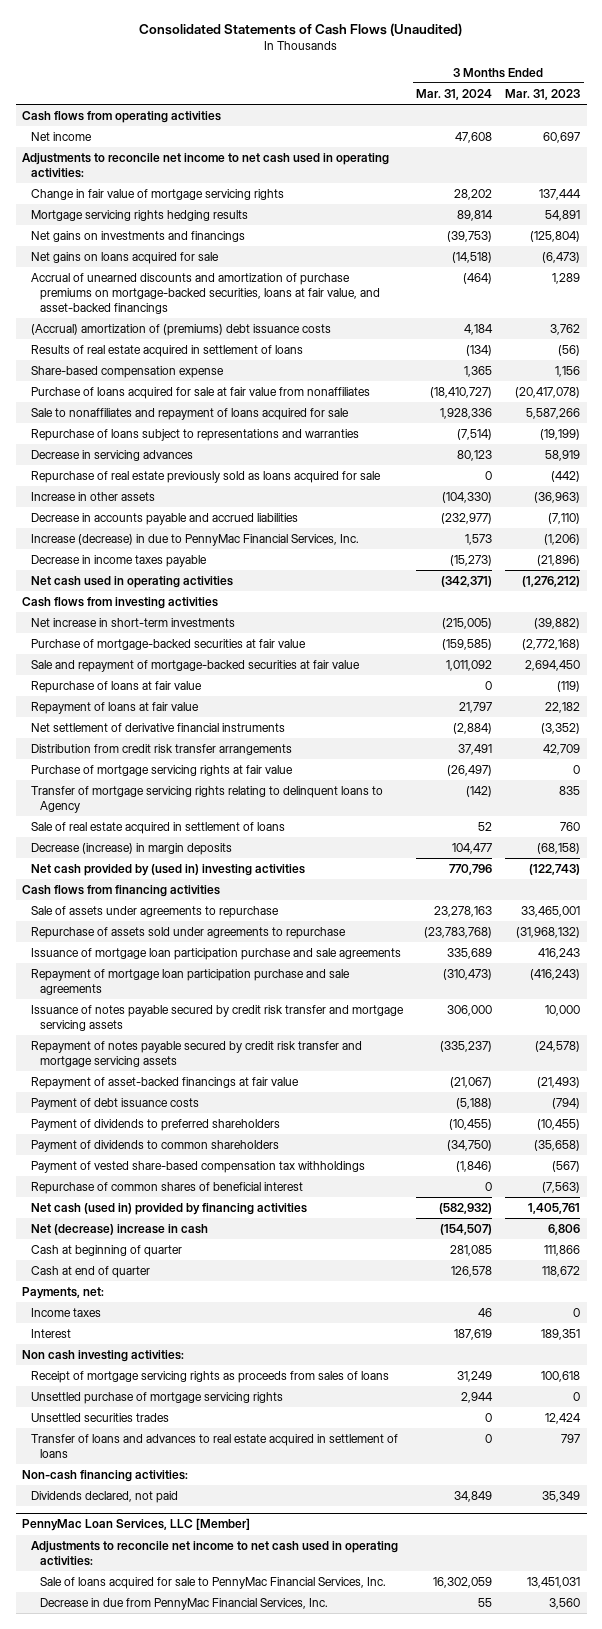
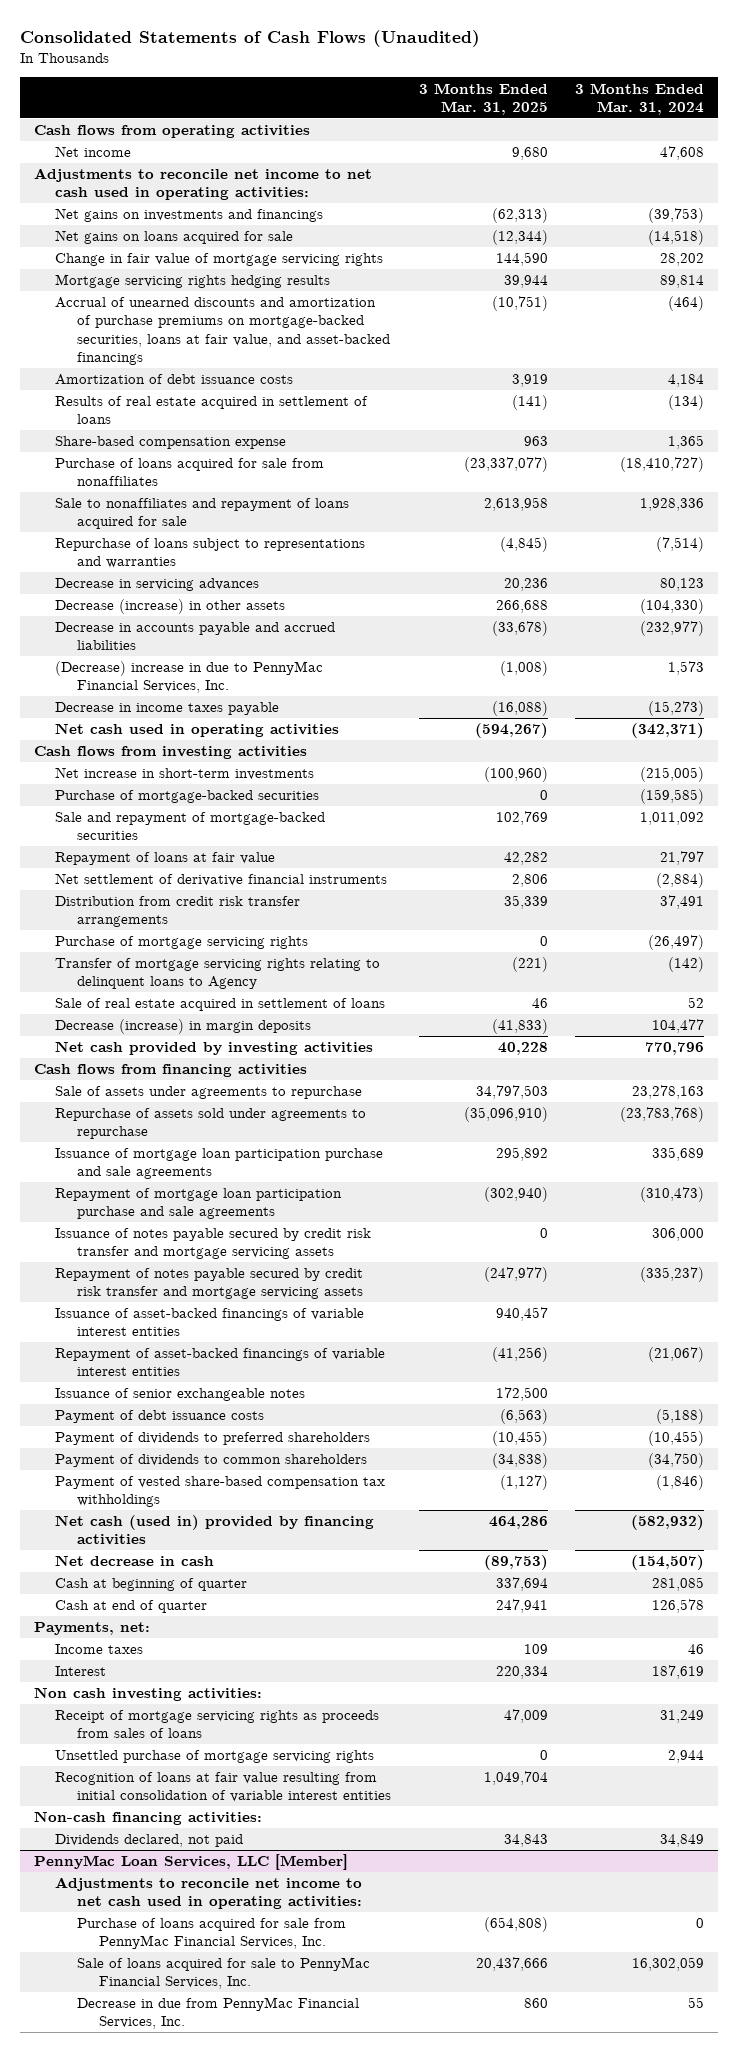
[505,88,581,100] Mar. 31, 2023 -> none
none -> [418,82,548,115] 3 Months Ended Mar. 31, 2025
[31,188,285,200] Change in fair value of mortgage servicing rights -> [55,253,384,267] Change in fair value of mortgage servicing rights
[31,209,249,221] Mortgage servicing rights hedging results -> [55,274,331,289] Mortgage servicing rights hedging results
[31,323,332,336] (Accrual) amortization of (premiums) debt issuance costs -> [55,374,294,386] Amortization of debt issuance costs
[31,386,371,399] Purchase of loans acquired for sale at fair value from nonaffiliates -> [55,458,325,487] Purchase of loans acquired for sale from nonaffiliates
[31,470,382,483] Repurchase of real estate previously sold as loans acquired for sale -> none
[31,491,156,501] Increase in other assets -> [55,599,286,615] Decrease (increase) in other assets
[31,533,360,546] Increase (decrease) in due to PennyMac Financial Services, Inc. -> [55,661,324,694] (Decrease) increase in due to PennyMac Financial Services, Inc.
[31,680,203,693] Repurchase of loans at fair value -> none
[31,638,307,650] Purchase of mortgage-backed securities at fair value -> [55,790,320,804] Purchase of mortgage-backed securities
[31,659,361,672] Sale and repayment of mortgage-backed securities at fair value -> [55,812,326,841] Sale and repayment of mortgage-backed securities
[31,764,294,776] Purchase of mortgage servicing rights at fair value -> [55,936,309,950] Purchase of mortgage servicing rights
[31,863,306,876] Net cash provided by (used in) investing activities -> [55,1041,374,1056] Net cash provided by investing activities
none -> [55,1308,365,1337] Issuance of asset-backed financings of variable interest entities
[31,1076,300,1089] Repayment of asset-backed financings at fair value -> [55,1348,386,1377] Repayment of asset-backed financings of variable interest entities
none -> [55,1388,306,1402] Issuance of senior exchangeable notes
[31,1181,304,1194] Repurchase of common shares of beneficial interest -> none
[31,1223,209,1235] Net (decrease) increase in cash -> [55,1555,215,1567] Net decrease in cash
[31,1412,170,1422] Unsettled securities trades -> none
[31,1433,399,1458] Transfer of loans and advances to real estate acquired in settlement of loans -> none
none -> [55,1772,392,1803] Recognition of loans at fair value resulting from initial consolidation of variable interest entities
none -> [77,1918,347,1950] Purchase of loans acquired for sale from PennyMac Financial Services, Inc.

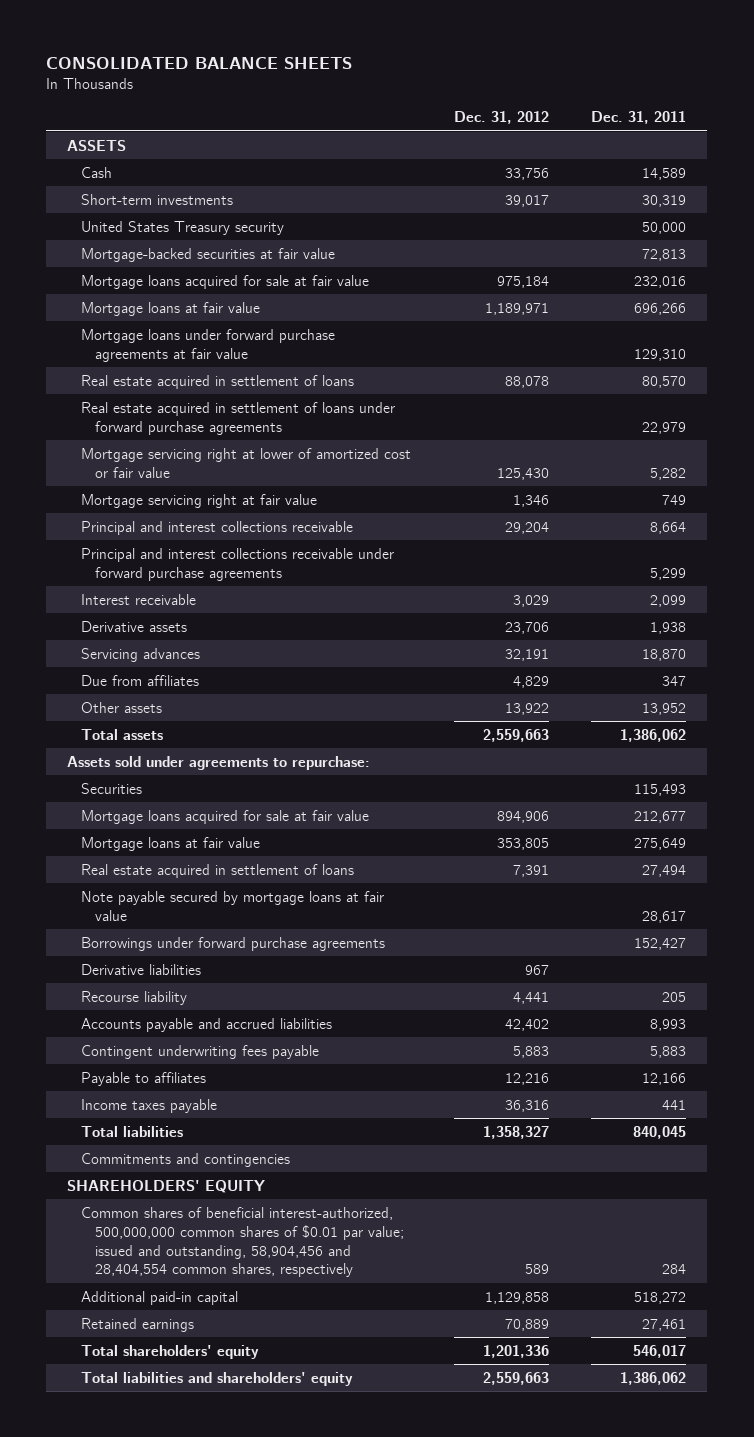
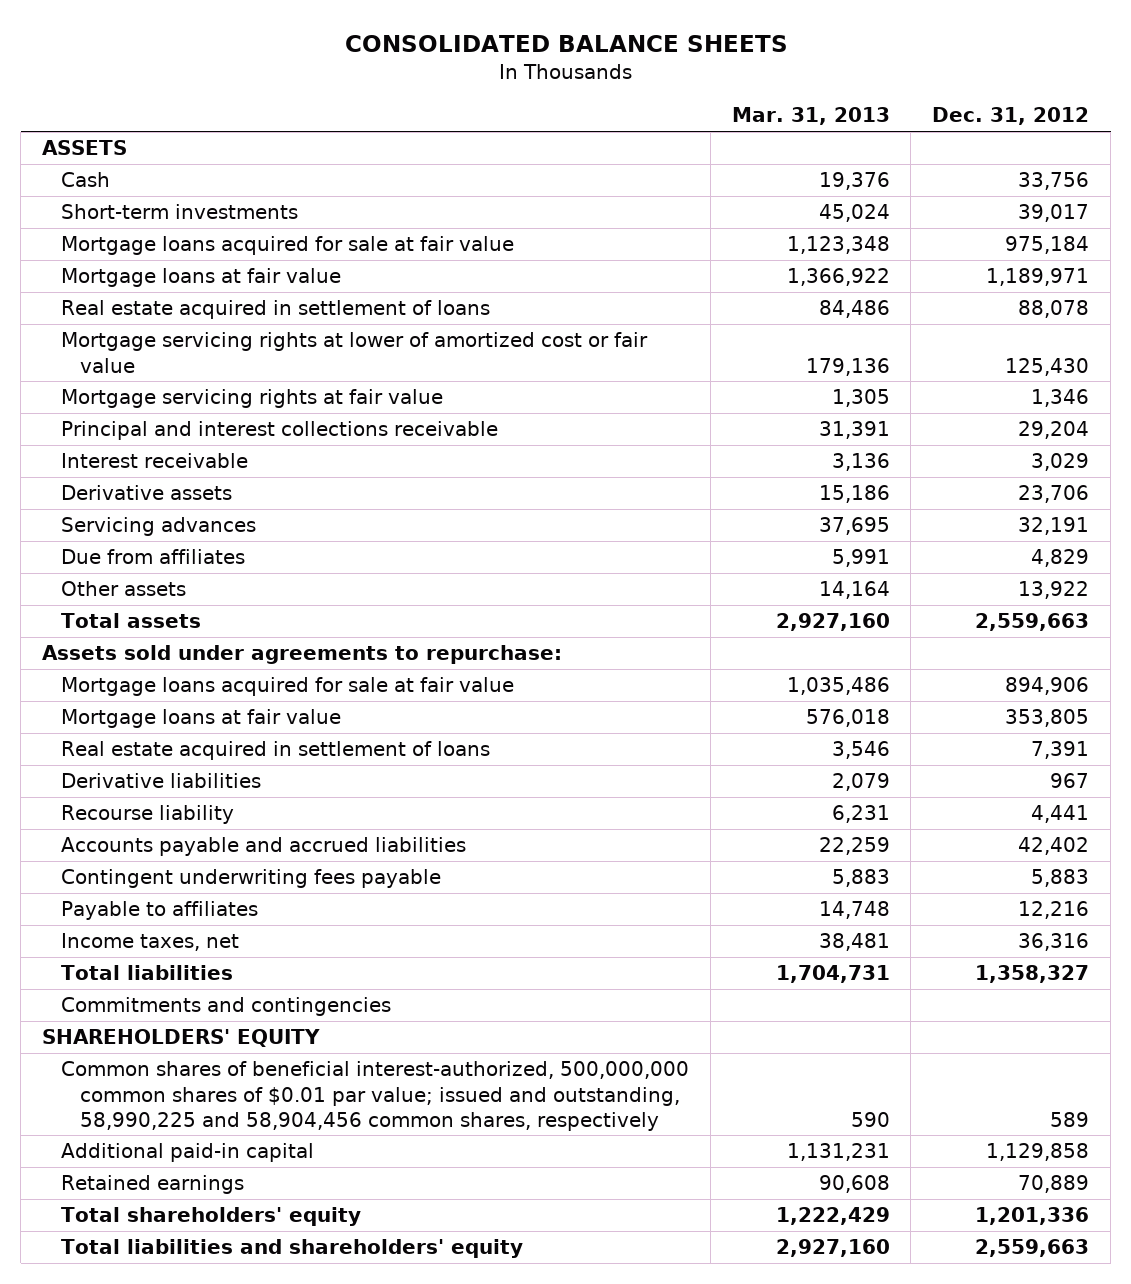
[591,111,687,125] Dec. 31, 2011 -> none
none -> [731,107,890,126] Mar. 31, 2013
[81,220,285,235] United States Treasury security -> none
[81,247,336,262] Mortgage-backed securities at fair value -> none
[81,328,336,362] Mortgage loans under forward purchase agreements at fair value -> none
[81,401,396,435] Real estate acquired in settlement of loans under forward purchase agreements -> none
[81,447,412,478] Mortgage servicing right at lower of amortized cost or fair value -> [60,332,648,373] Mortgage servicing rights at lower of amortized cost or fair value
[81,493,318,508] Mortgage servicing right at fair value -> [60,389,443,409] Mortgage servicing rights at fair value
[81,547,395,581] Principal and interest collections receivable under forward purchase agreements -> none
[81,782,143,794] Securities -> none
[81,890,385,921] Note payable secured by mortgage loans at fair value -> none
[81,936,386,951] Borrowings under forward purchase agreements -> none
[81,1098,218,1113] Income taxes payable -> [60,933,239,952] Income taxes, net
[81,1206,405,1278] Common shares of beneficial interest-authorized, 500,000,000 common shares of $0.01 par value; issued and outstanding, 58,904,456 and 28,404,554 common shares, respectively -> [60,1061,689,1131] Common shares of beneficial interest-authorized, 500,000,000 common shares of $0.01 par value; issued and outstanding, 58,990,225 and 58,904,456 common shares, respectively

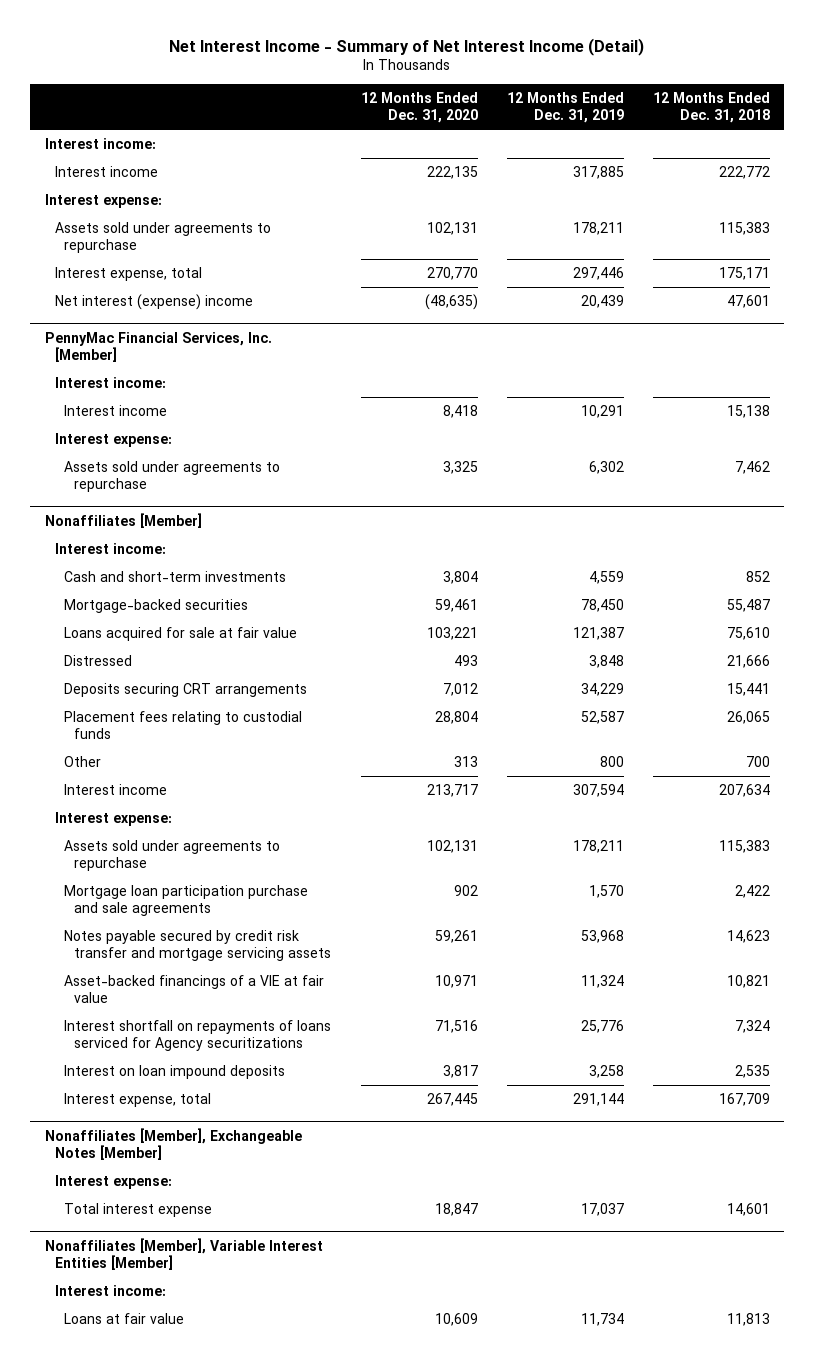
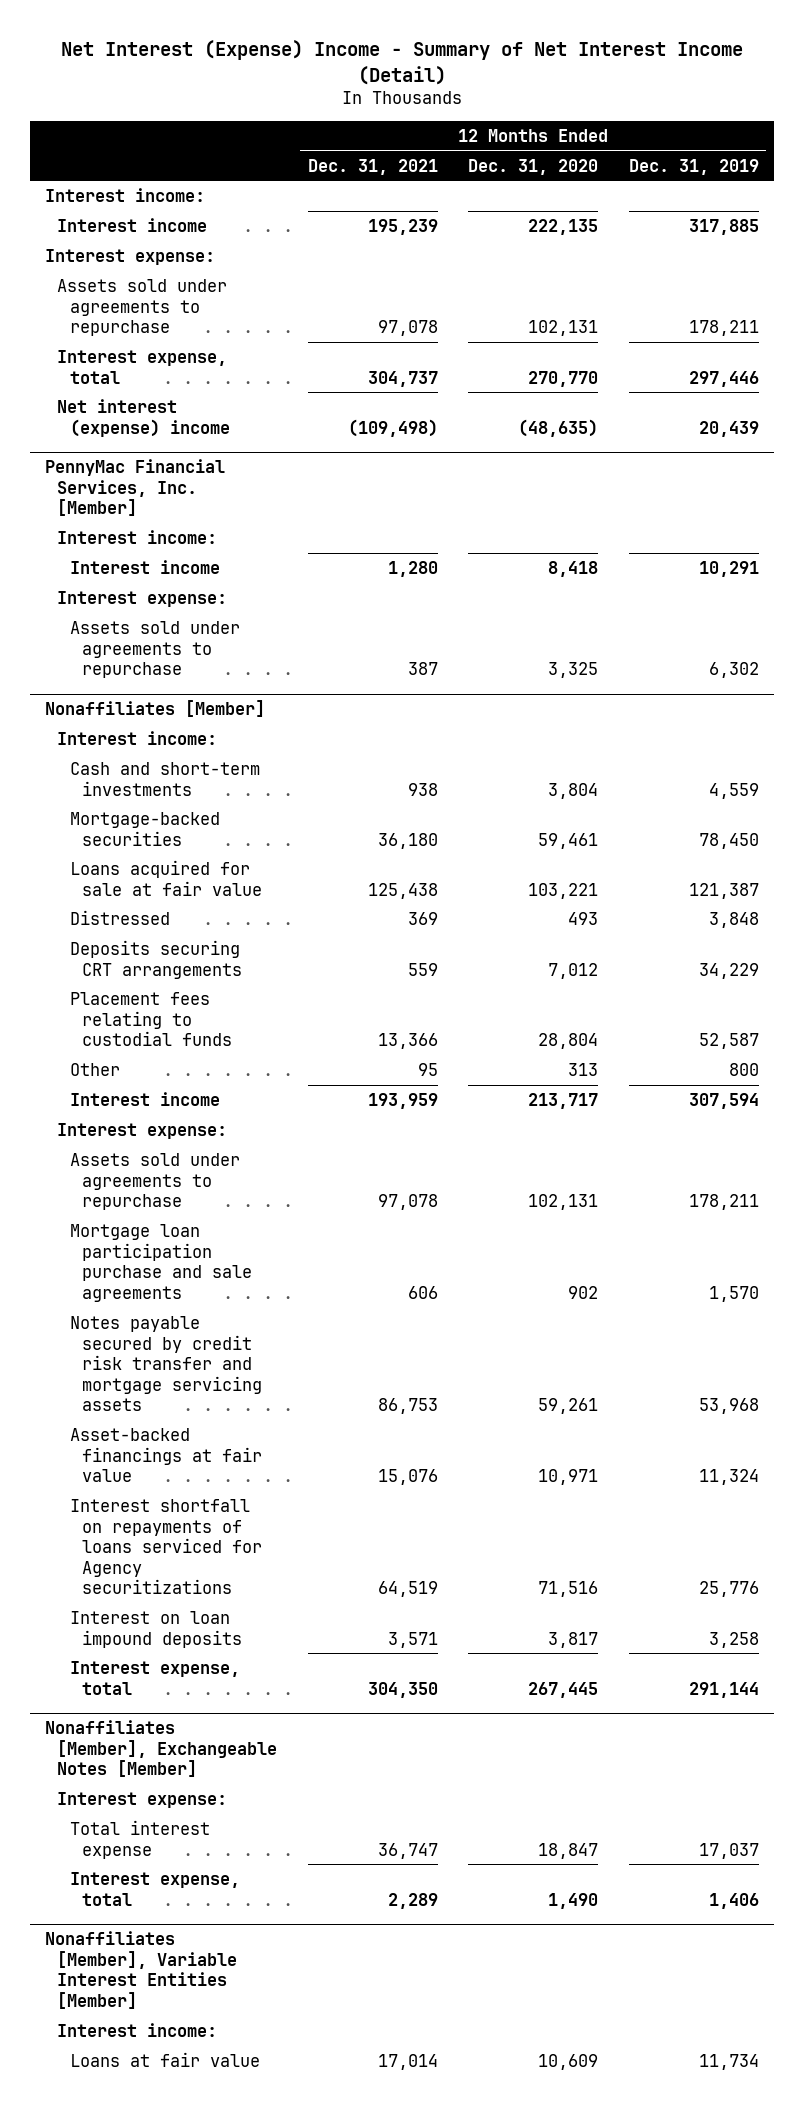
[169,37,645,56] Net Interest Income - Summary of Net Interest Income (Detail) -> [60,39,743,85] Net Interest (Expense) Income - Summary of Net Interest Income (Detail)
[652,91,770,124] 12 Months Ended Dec. 31, 2018 -> none
none -> [307,158,438,175] Dec. 31, 2021
[64,974,325,1004] Asset-backed financings of a VIE at fair value -> [69,1427,262,1483] Asset-backed financings at fair value
none -> [69,1871,240,1906] Interest expense, total

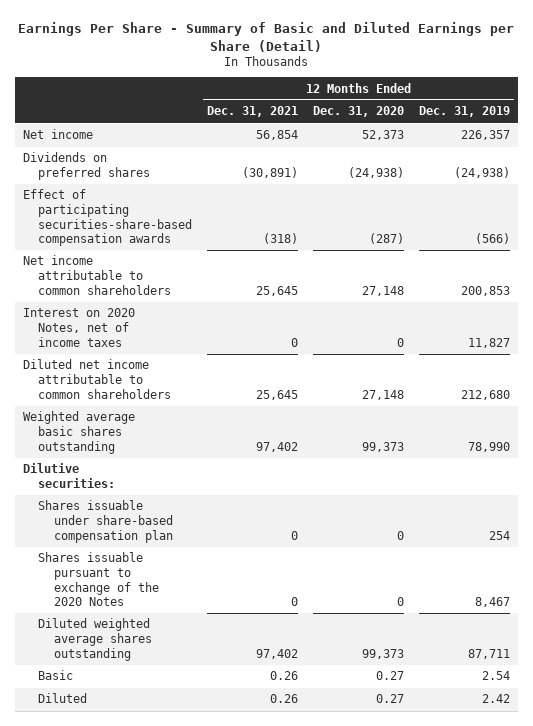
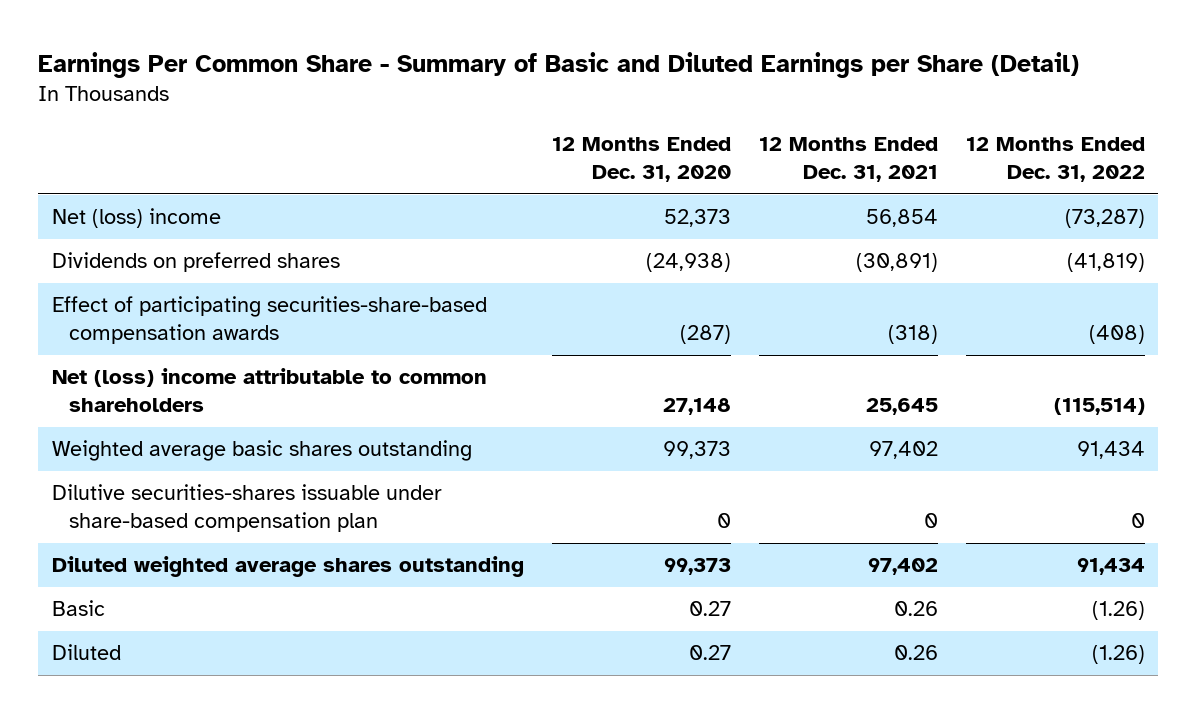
[18,21,515,52] Earnings Per Share - Summary of Basic and Diluted Earnings per Share (Detail) -> [38,51,1080,78] Earnings Per Common Share - Summary of Basic and Diluted Earnings per Share (Detail)
[419,106,511,118] Dec. 31, 2019 -> none
none -> [965,137,1145,183] 12 Months Ended Dec. 31, 2022
[22,129,93,140] Net income -> [52,208,222,229] Net (loss) income
[22,308,135,347] Interest on 2020 Notes, net of income taxes -> none
[22,359,172,399] Diluted net income attributable to common shareholders -> none
[22,255,172,295] Net income attributable to common shareholders -> [52,368,488,413] Net (loss) income attributable to common shareholders
[22,463,116,489] Dilutive securities: -> none
[38,552,159,607] Shares issuable pursuant to exchange of the 2020 Notes -> none
[38,500,173,543] Shares issuable under share-based compensation plan -> [52,484,443,533] Dilutive securities-shares issuable under share-based compensation plan

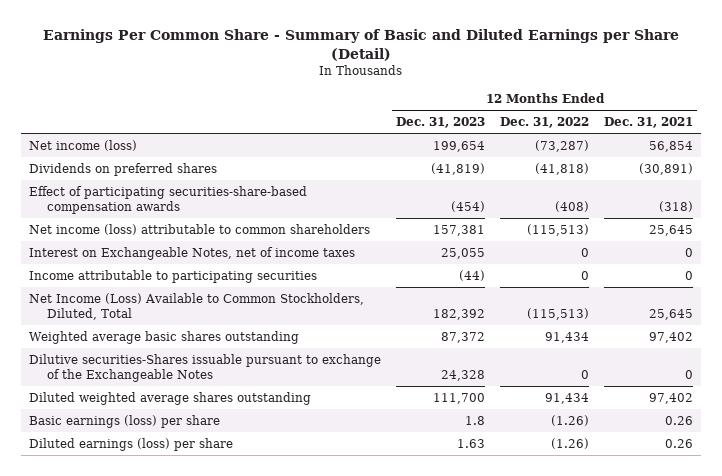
[551,137,731,183] 12 Months Ended Dec. 31, 2020 -> none
none -> [395,117,485,129] Dec. 31, 2023
[52,208,222,229] Net (loss) income -> [28,139,137,151] Net income (loss)
[1066,253,1145,273] (41,819) -> [535,162,590,175] (41,818)
[52,368,488,413] Net (loss) income attributable to common shareholders -> [28,223,370,235] Net income (loss) attributable to common shareholders
[1053,398,1145,416] (115,514) -> [527,223,590,236] (115,513)
none -> [28,246,355,260] Interest on Exchangeable Notes, net of income taxes
none -> [28,269,317,283] Income attributable to participating securities
none -> [28,292,364,320] Net Income (Loss) Available to Common Stockholders, Diluted, Total
[52,484,443,533] Dilutive securities-shares issuable under share-based compensation plan -> none
none -> [28,353,381,382] Dilutive securities-Shares issuable pursuant to exchange of the Exchangeable Notes
[52,600,106,617] Basic -> [28,414,220,428] Basic earnings (loss) per share
[52,644,122,661] Diluted -> [28,437,233,451] Diluted earnings (loss) per share

